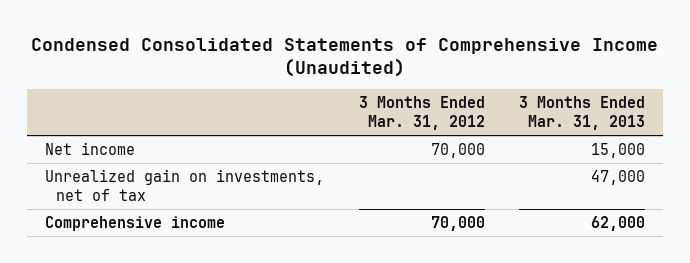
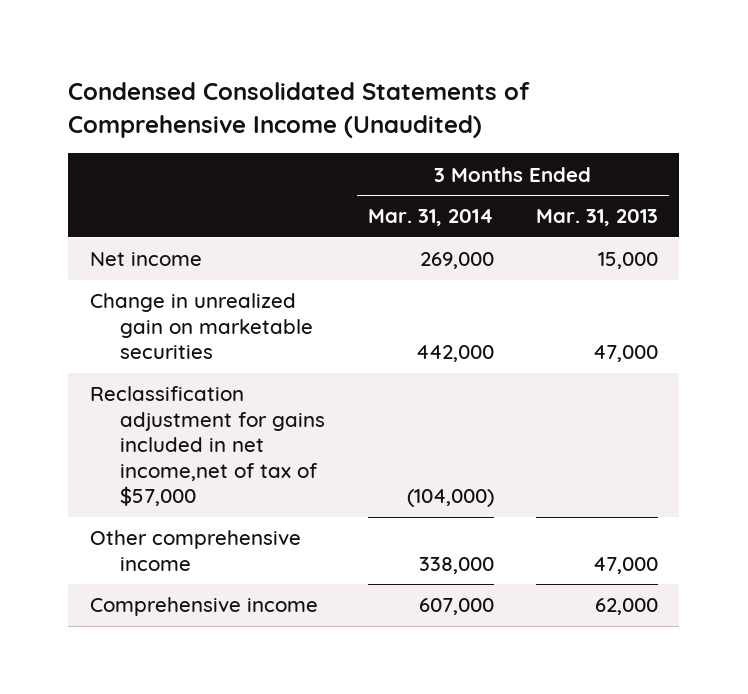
[358,95,485,131] 3 Months Ended Mar. 31, 2012 -> none
none -> [367,209,494,227] Mar. 31, 2014
[44,168,324,202] Unrealized gain on investments, net of tax -> [89,293,313,360] Change in unrealized gain on marketable securities
none -> [89,386,325,507] Reclassification adjustment for gains included in net income,net of tax of $57,000
none -> [89,530,301,571] Other comprehensive income

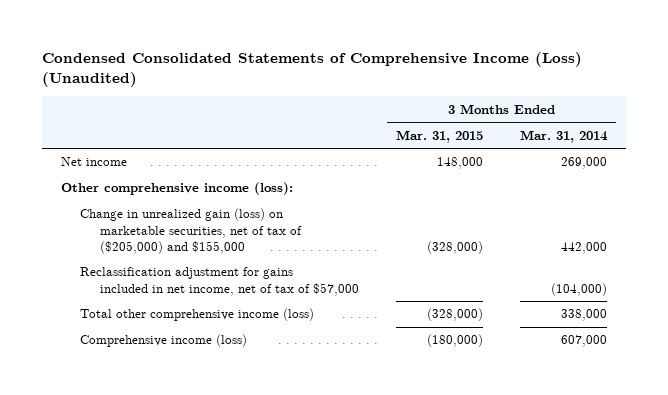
[68,82,531,138] Condensed Consolidated Statements of Comprehensive Income (Unaudited) -> [42,51,583,88] Condensed Consolidated Statements of Comprehensive Income (Loss) (Unaudited)
[536,209,659,227] Mar. 31, 2013 -> none
none -> [396,129,484,143] Mar. 31, 2015
none -> [60,182,293,196] Other comprehensive income (loss):
[89,293,313,360] Change in unrealized gain on marketable securities -> [80,208,303,254] Change in unrealized gain (loss) on marketable securities, net of tax of ($205,000) and $155,000
[89,386,325,507] Reclassification adjustment for gains included in net income,net of tax of $57,000 -> [80,267,360,296] Reclassification adjustment for gains included in net income, net of tax of $57,000
[89,530,301,571] Other comprehensive income -> [80,308,315,322] Total other comprehensive income (loss)
[89,597,318,617] Comprehensive income -> [80,334,248,348] Comprehensive income (loss)

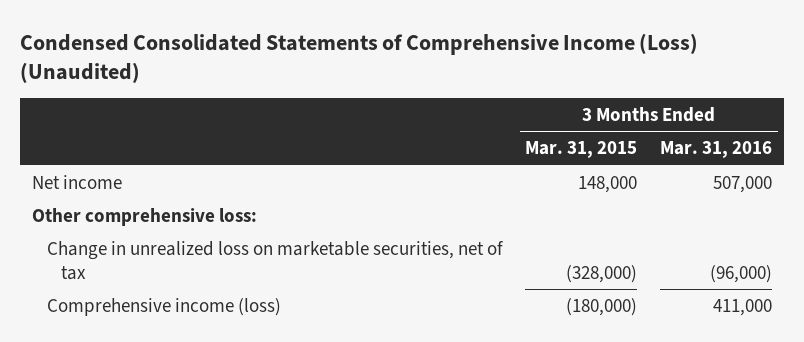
[520,129,609,143] Mar. 31, 2014 -> none
none -> [660,141,773,159] Mar. 31, 2016
[80,267,360,296] Reclassification adjustment for gains included in net income, net of tax of $57,000 -> none
[80,308,315,322] Total other comprehensive income (loss) -> none
[60,182,293,196] Other comprehensive income (loss): -> [31,207,257,226] Other comprehensive loss:
[80,208,303,254] Change in unrealized gain (loss) on marketable securities, net of tax of ($205,000) and $155,000 -> [46,240,504,281] Change in unrealized loss on marketable securities, net of tax

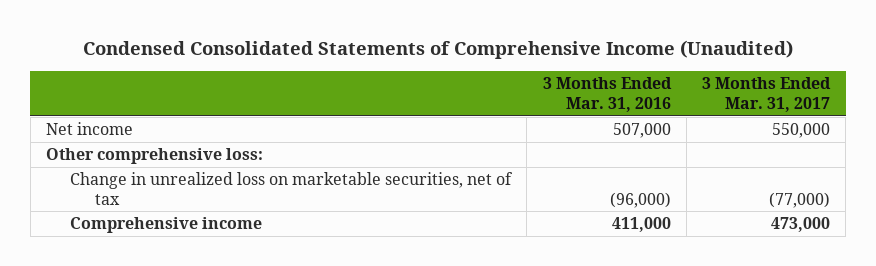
[20,32,699,84] Condensed Consolidated Statements of Comprehensive Income (Loss) (Unaudited) -> [82,40,793,60] Condensed Consolidated Statements of Comprehensive Income (Unaudited)
[525,141,638,159] Mar. 31, 2015 -> none
none -> [701,77,831,112] 3 Months Ended Mar. 31, 2017
[46,297,281,316] Comprehensive income (loss) -> [70,217,263,234] Comprehensive income

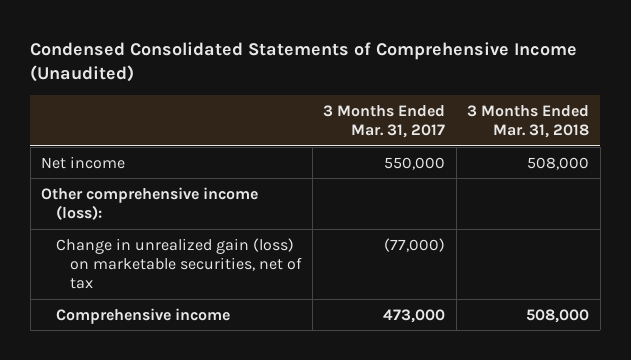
[542,77,672,112] 3 Months Ended Mar. 31, 2016 -> none
none -> [467,104,590,139] 3 Months Ended Mar. 31, 2018
[45,148,263,165] Other comprehensive loss: -> [41,186,259,220] Other comprehensive income (loss):
[70,172,514,205] Change in unrealized loss on marketable securities, net of tax -> [55,237,302,290] Change in unrealized gain (loss) on marketable securities, net of tax

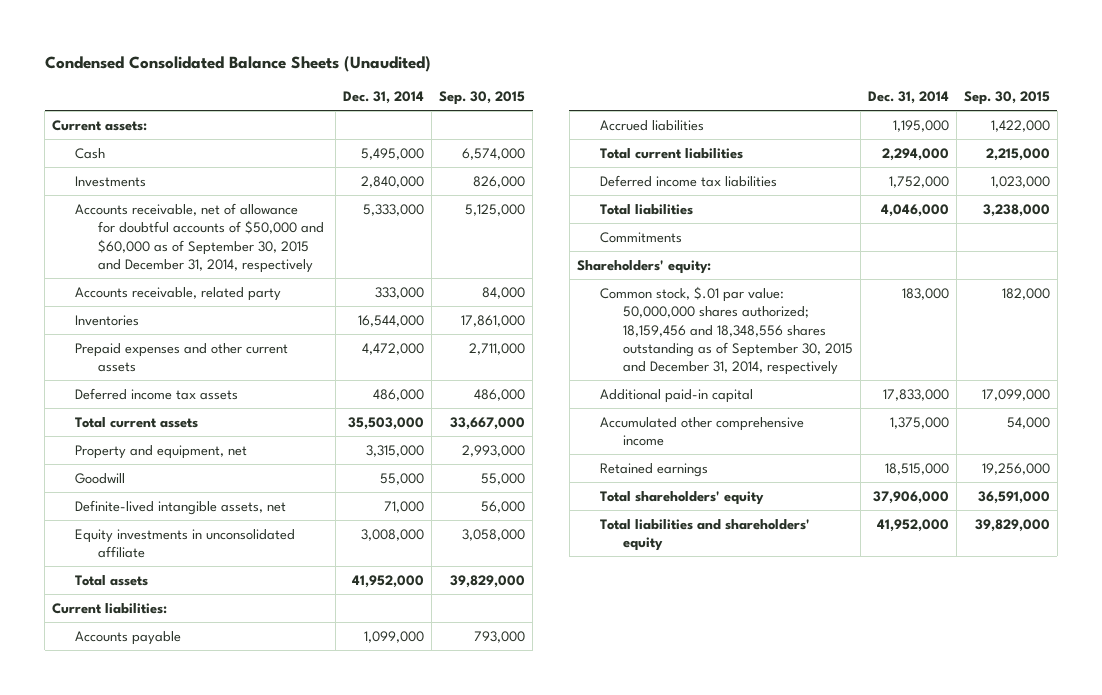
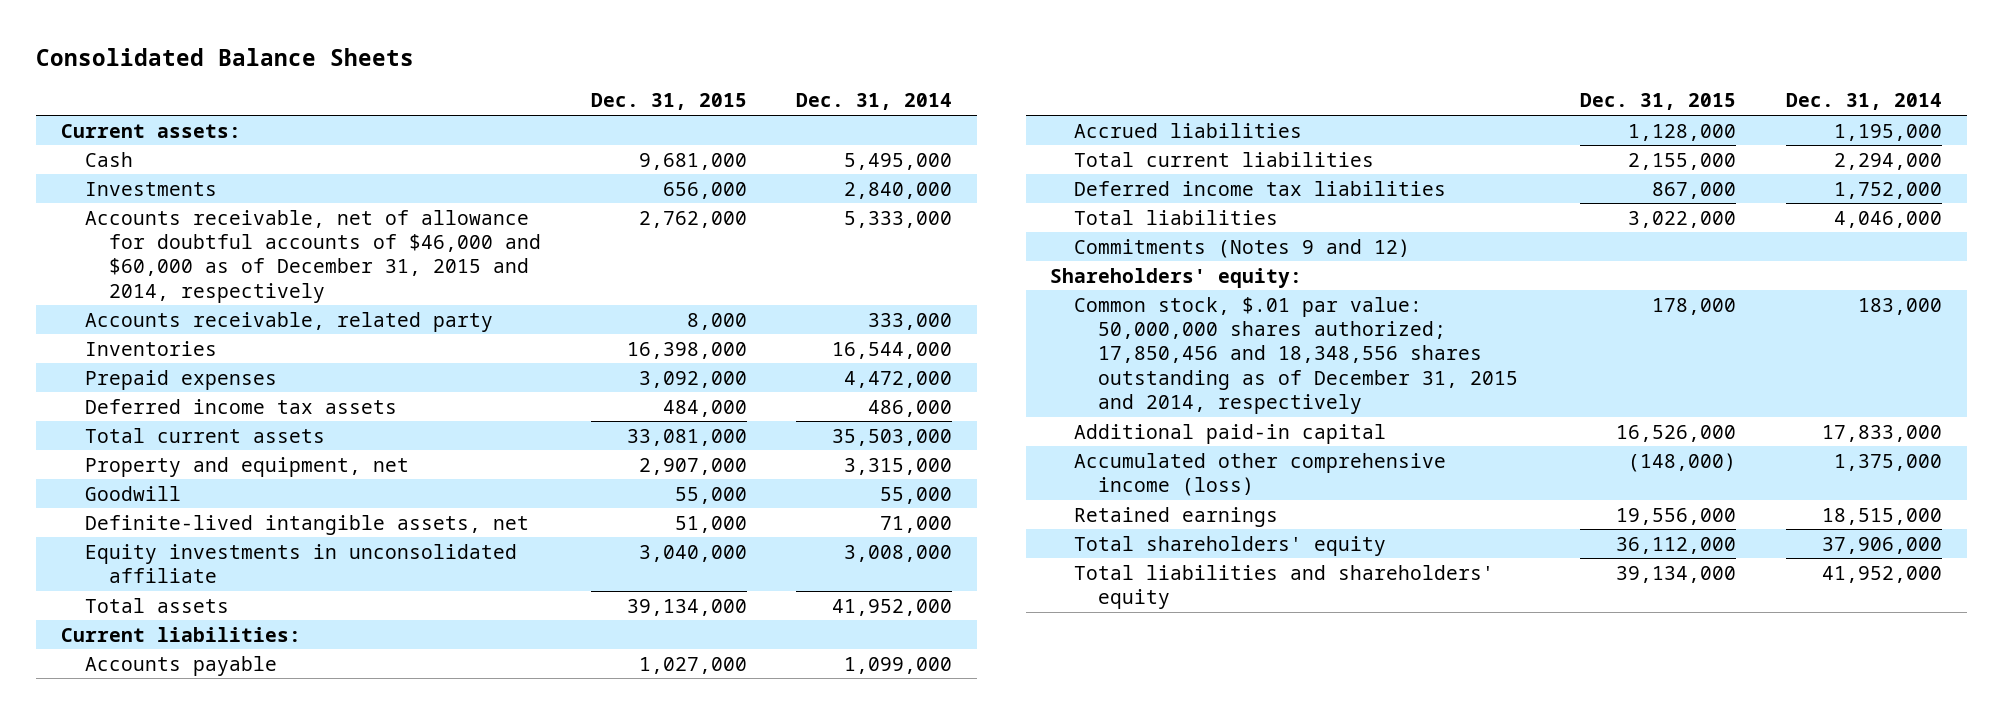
[44,55,431,72] Condensed Consolidated Balance Sheets (Unaudited) -> [36,48,415,67] Consolidated Balance Sheets
[439,91,526,106] Sep. 30, 2015 -> none
none -> [590,93,747,111] Dec. 31, 2015
[75,202,325,273] Accounts receivable, net of allowance for doubtful accounts of $50,000 and $60,000 as of September 30, 2015 and December 31, 2014, respectively -> [84,209,541,303] Accounts receivable, net of allowance for doubtful accounts of $46,000 and $60,000 as of December 31, 2015 and 2014, respectively
[75,342,289,373] Prepaid expenses and other current assets -> [84,369,277,390] Prepaid expenses
[599,231,682,243] Commitments -> [1074,238,1411,258] Commitments (Notes 9 and 12)
[599,285,853,376] Common stock, $.01 par value: 50,000,000 shares authorized; 18,159,456 and 18,348,556 shares outstanding as of September 30, 2015 and December 31, 2014, respectively -> [1074,296,1519,415] Common stock, $.01 par value: 50,000,000 shares authorized; 17,850,456 and 18,348,556 shares outstanding as of December 31, 2015 and 2014, respectively
[599,416,804,447] Accumulated other comprehensive income -> [1074,452,1447,497] Accumulated other comprehensive income (loss)

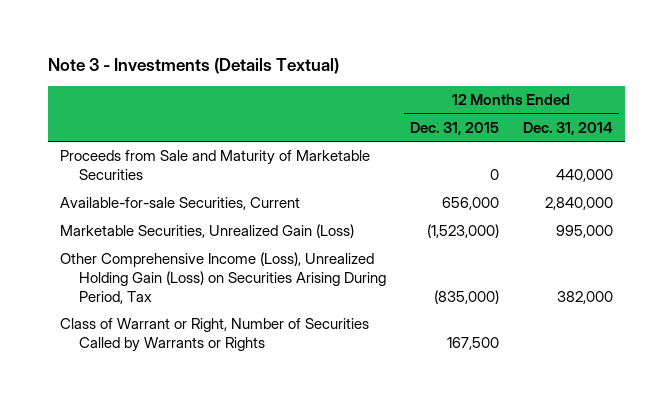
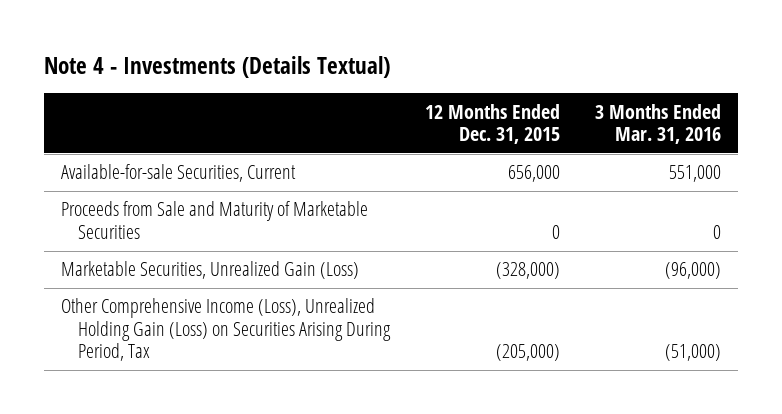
[47,57,339,74] Note 3 - Investments (Details Textual) -> [43,55,390,78] Note 4 - Investments (Details Textual)
[522,121,613,135] Dec. 31, 2014 -> none
none -> [594,103,721,145] 3 Months Ended Mar. 31, 2016
[59,318,369,353] Class of Warrant or Right, Number of Securities Called by Warrants or Rights -> none
[59,150,370,181] Proceeds from Sale and Maturity of Marketable Securities -> [61,201,369,239] Proceeds from Sale and Maturity of Marketable Securities
[426,224,499,239] (1,523,000) -> [495,262,560,280] (328,000)
[433,289,499,304] (835,000) -> [495,344,560,362] (205,000)

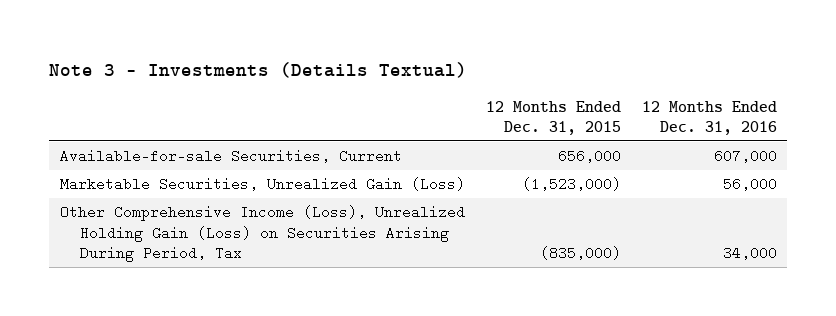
[43,55,390,78] Note 4 - Investments (Details Textual) -> [49,61,468,78] Note 3 - Investments (Details Textual)
[594,103,721,145] 3 Months Ended Mar. 31, 2016 -> none
none -> [641,100,777,136] 12 Months Ended Dec. 31, 2016
[61,201,369,239] Proceeds from Sale and Maturity of Marketable Securities -> none
[495,262,560,280] (328,000) -> [521,177,621,192] (1,523,000)
[495,344,560,362] (205,000) -> [539,246,621,261] (835,000)

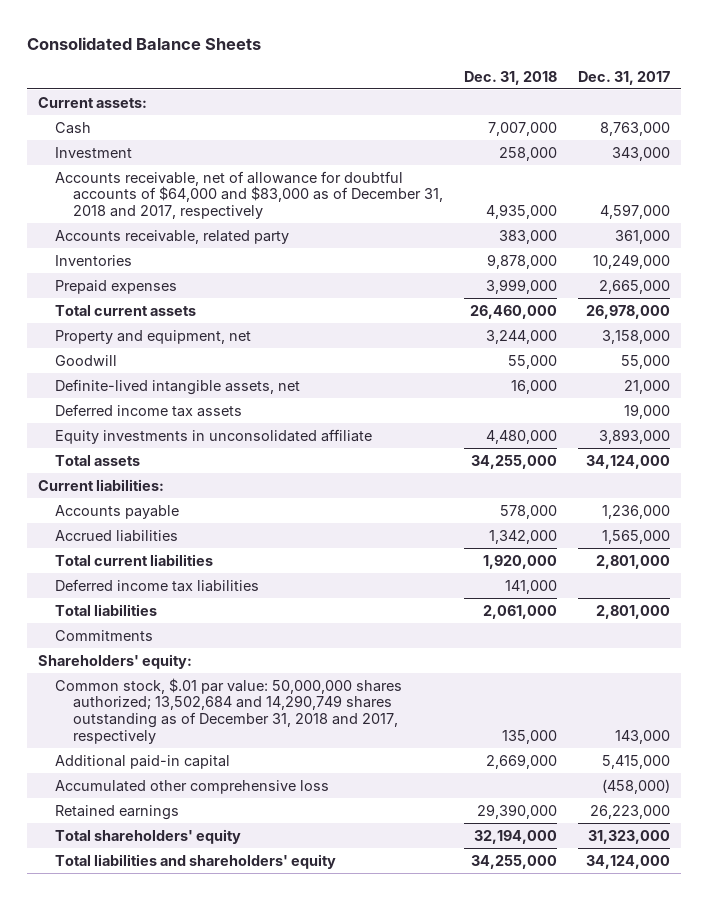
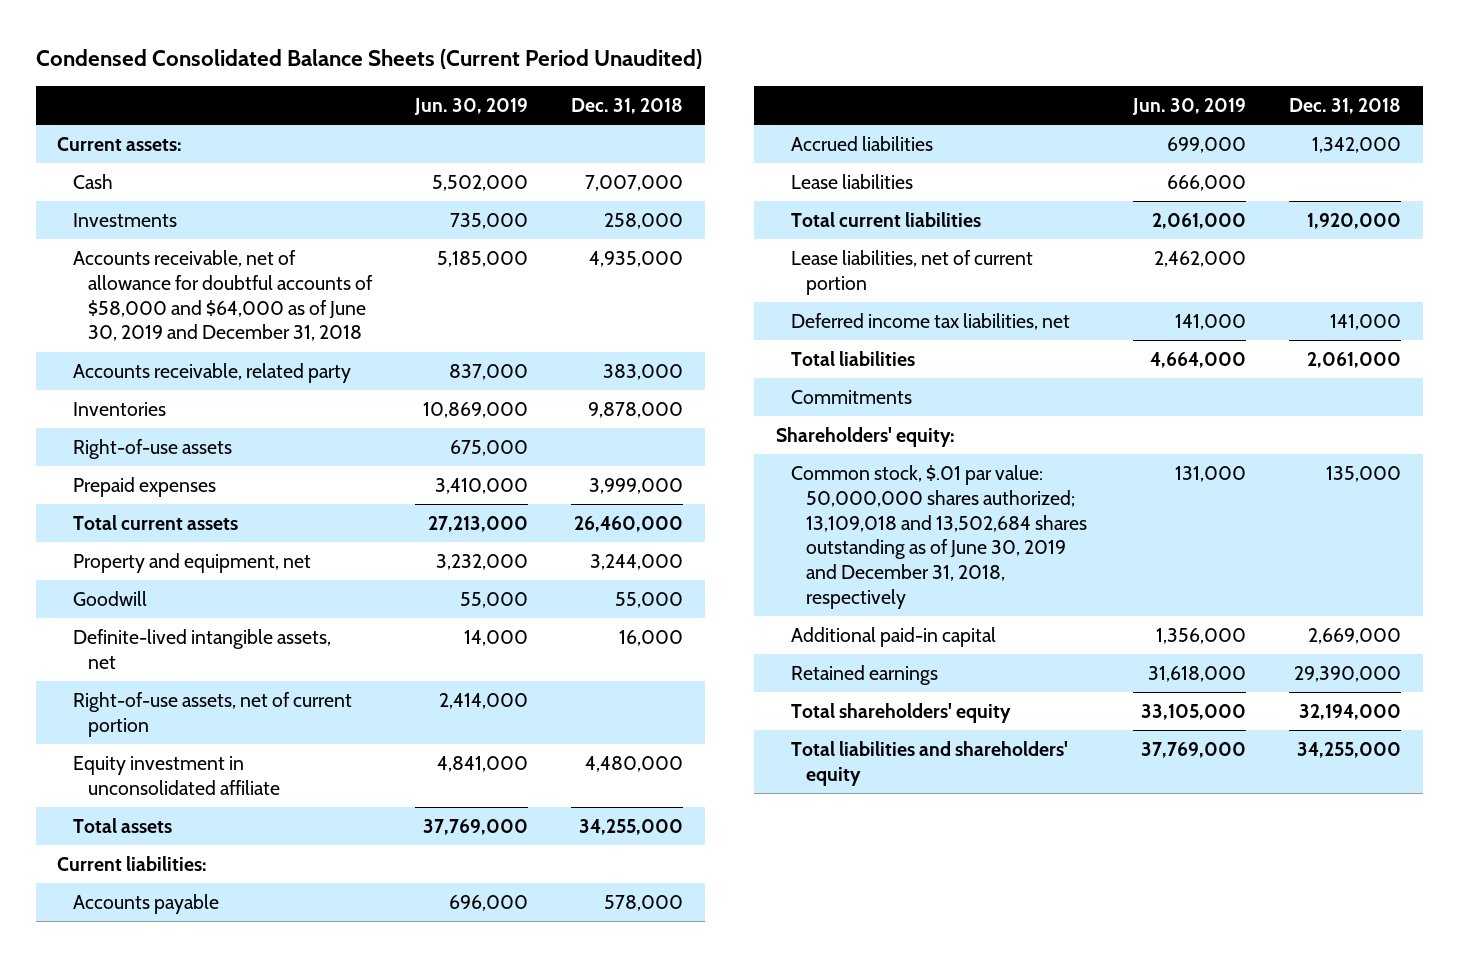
[27,36,262,50] Consolidated Balance Sheets -> [35,49,702,70] Condensed Consolidated Balance Sheets (Current Period Unaudited)
[578,70,671,85] Dec. 31, 2017 -> none
none -> [414,98,529,116] Jun. 30, 2019
[55,146,133,158] Investment -> [72,213,177,228] Investments
[55,170,443,220] Accounts receivable, net of allowance for doubtful accounts of $64,000 and $83,000 as of December 31, 2018 and 2017, respectively -> [72,250,374,342] Accounts receivable, net of allowance for doubtful accounts of $58,000 and $64,000 as of June 30, 2019 and December 31, 2018
none -> [72,439,232,460] Right-of-use assets
[55,403,243,417] Deferred income tax assets -> none
none -> [72,692,352,737] Right-of-use assets, net of current portion
[55,428,373,444] Equity investments in unconsolidated affiliate -> [72,756,281,795] Equity investment in unconsolidated affiliate
none -> [790,174,913,190] Lease liabilities
none -> [790,250,1033,295] Lease liabilities, net of current portion
[55,578,260,592] Deferred income tax liabilities -> [790,313,1070,331] Deferred income tax liabilities, net
[55,677,403,745] Common stock, $.01 par value: 50,000,000 shares authorized; 13,502,684 and 14,290,749 shares outstanding as of December 31, 2018 and 2017, respectively -> [790,465,1088,609] Common stock, $.01 par value: 50,000,000 shares authorized; 13,109,018 and 13,502,684 shares outstanding as of June 30, 2019 and December 31, 2018, respectively
[55,779,330,794] Accumulated other comprehensive loss -> none

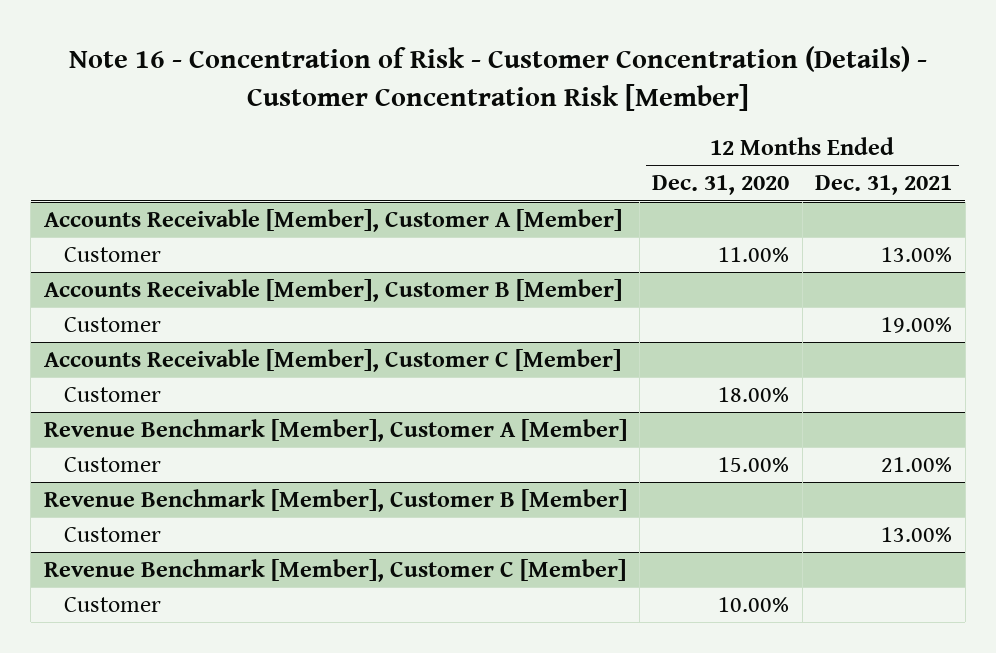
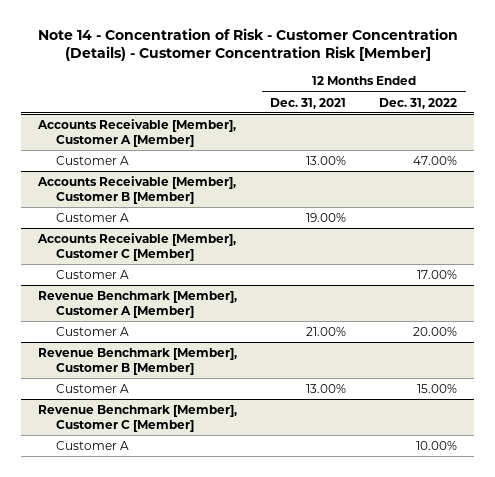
[68,46,927,111] Note 16 - Concentration of Risk - Customer Concentration (Details) - Customer Concentration Risk [Member] -> [37,27,458,62] Note 14 - Concentration of Risk - Customer Concentration (Details) - Customer Concentration Risk [Member]
[652,175,790,196] Dec. 31, 2020 -> none
none -> [379,97,458,109] Dec. 31, 2022
[63,247,161,263] Customer -> [56,155,130,165] Customer A
[63,317,161,333] Customer -> [56,212,130,222] Customer A
[63,387,161,403] Customer -> [56,269,130,279] Customer A
[63,457,161,473] Customer -> [56,326,130,336] Customer A
[63,527,161,543] Customer -> [56,383,130,393] Customer A
[63,597,161,613] Customer -> [56,440,130,450] Customer A

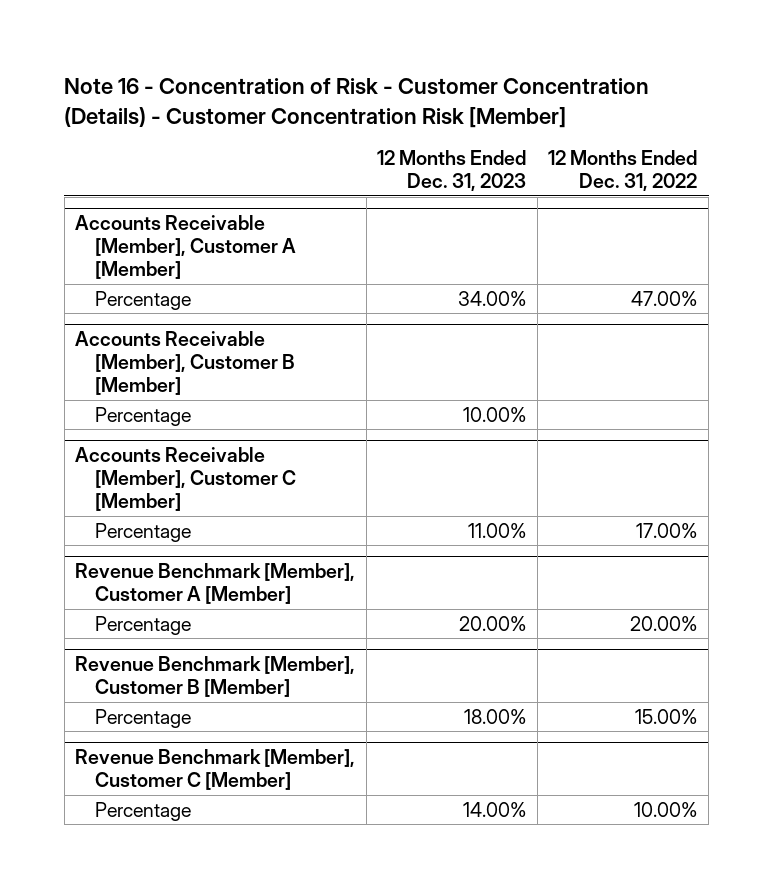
[37,27,458,62] Note 14 - Concentration of Risk - Customer Concentration (Details) - Customer Concentration Risk [Member] -> [64,78,650,129] Note 16 - Concentration of Risk - Customer Concentration (Details) - Customer Concentration Risk [Member]
[270,97,347,109] Dec. 31, 2021 -> none
none -> [377,150,527,192] 12 Months Ended Dec. 31, 2023
[56,155,130,165] Customer A -> [95,290,192,310] Percentage
[56,212,130,222] Customer A -> [95,406,192,426] Percentage
[56,269,130,279] Customer A -> [95,522,192,542] Percentage
[56,326,130,336] Customer A -> [95,615,192,635] Percentage
[56,383,130,393] Customer A -> [95,708,192,728] Percentage
[56,440,130,450] Customer A -> [95,801,192,821] Percentage

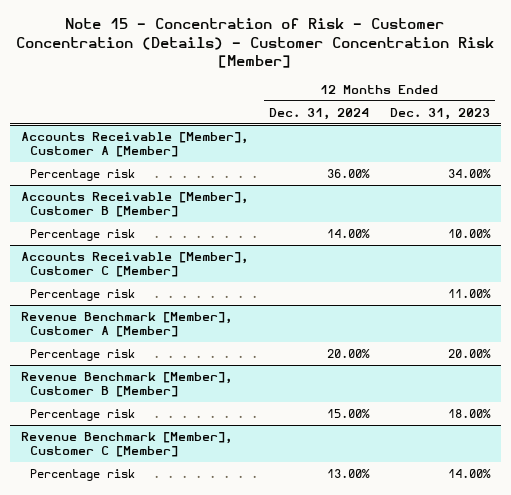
[64,78,650,129] Note 16 - Concentration of Risk - Customer Concentration (Details) - Customer Concentration Risk [Member] -> [16,17,495,69] Note 15 - Concentration of Risk - Customer Concentration (Details) - Customer Concentration Risk [Member]
[548,150,698,192] 12 Months Ended Dec. 31, 2022 -> none
none -> [268,107,369,120] Dec. 31, 2024
[95,290,192,310] Percentage -> [30,168,136,181] Percentage risk
[95,406,192,426] Percentage -> [30,228,136,241] Percentage risk
[95,522,192,542] Percentage -> [30,288,136,301] Percentage risk
[95,615,192,635] Percentage -> [30,348,136,361] Percentage risk
[95,708,192,728] Percentage -> [30,408,136,421] Percentage risk
[95,801,192,821] Percentage -> [30,468,136,481] Percentage risk

